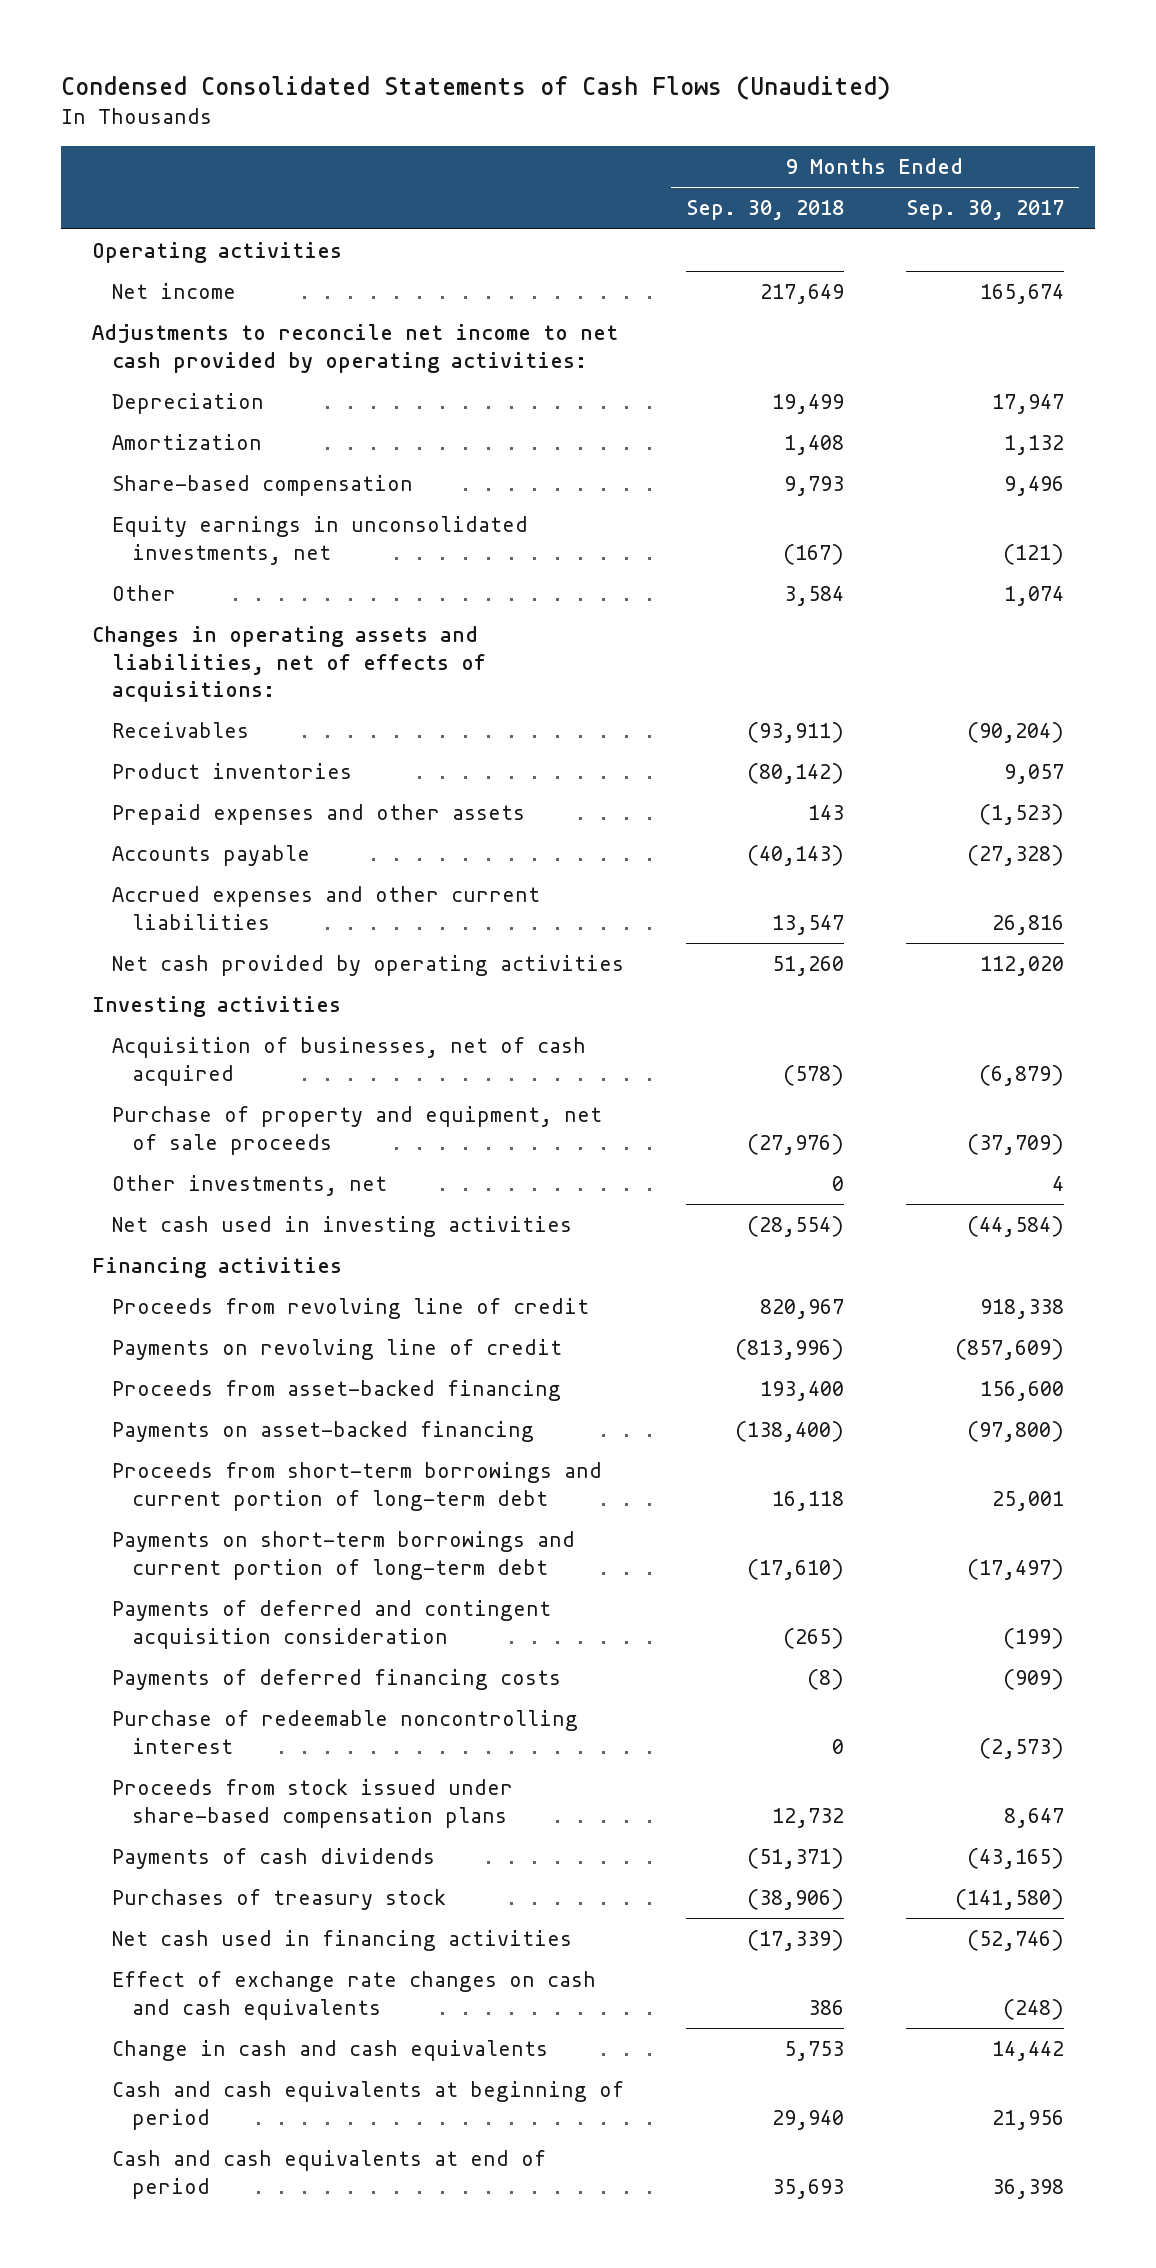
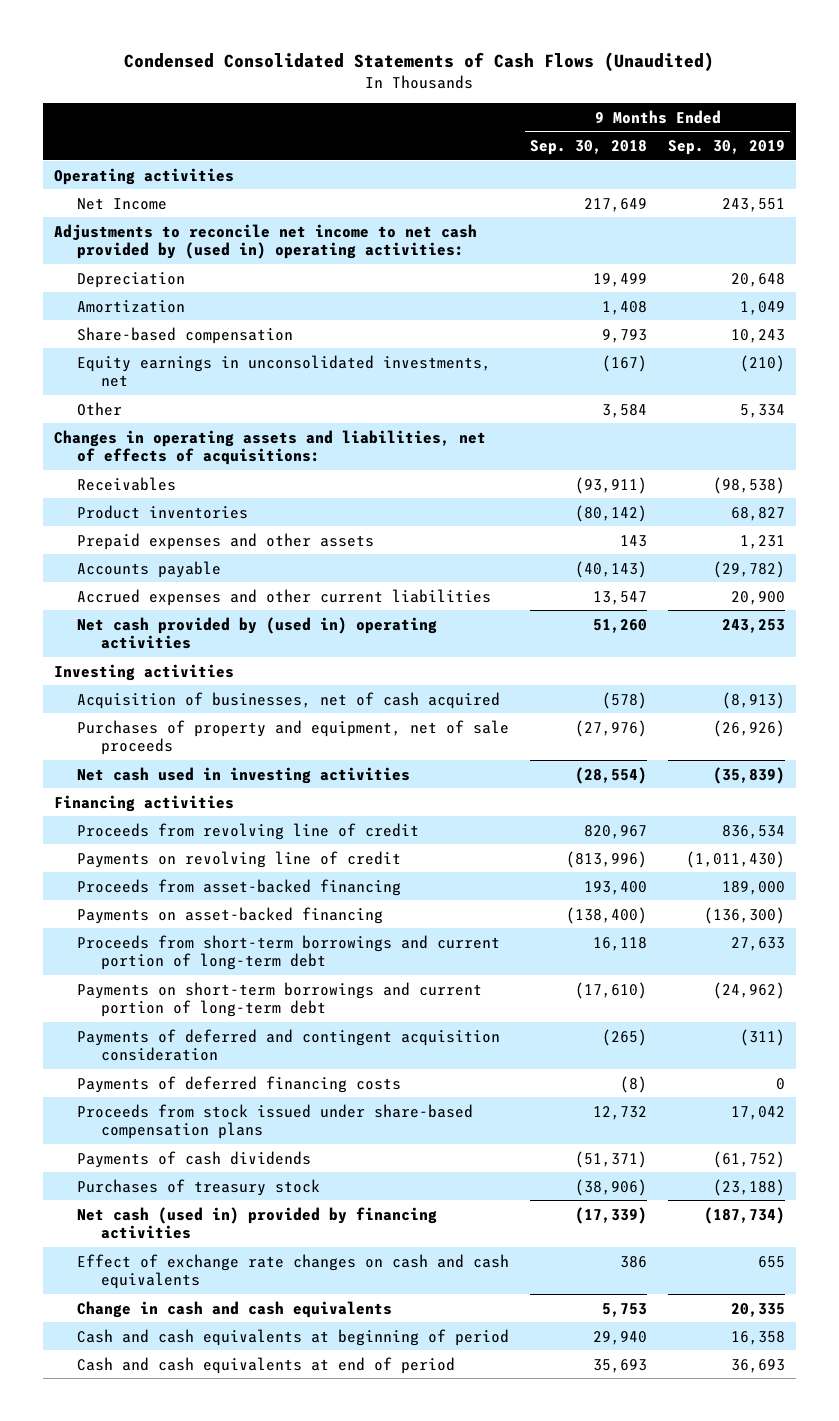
[905,200,1064,221] Sep. 30, 2017 -> none
none -> [668,139,786,155] Sep. 30, 2019
[112,283,237,300] Net income -> [77,197,168,210] Net Income
[92,324,619,373] Adjustments to reconcile net income to net cash provided by operating activities: -> [53,223,477,260] Adjustments to reconcile net income to net cash provided by (used in) operating activities:
[112,955,625,977] Net cash provided by operating activities -> [77,616,438,650] Net cash provided by (used in) operating activities
[112,1175,388,1197] Other investments, net -> none
[112,1106,603,1155] Purchase of property and equipment, net of sale proceeds -> [77,719,510,756] Purchases of property and equipment, net of sale proceeds
[112,1710,579,1754] Purchase of redeemable noncontrolling interest -> none
[112,1930,573,1952] Net cash used in financing activities -> [77,1206,438,1240] Net cash (used in) provided by financing activities

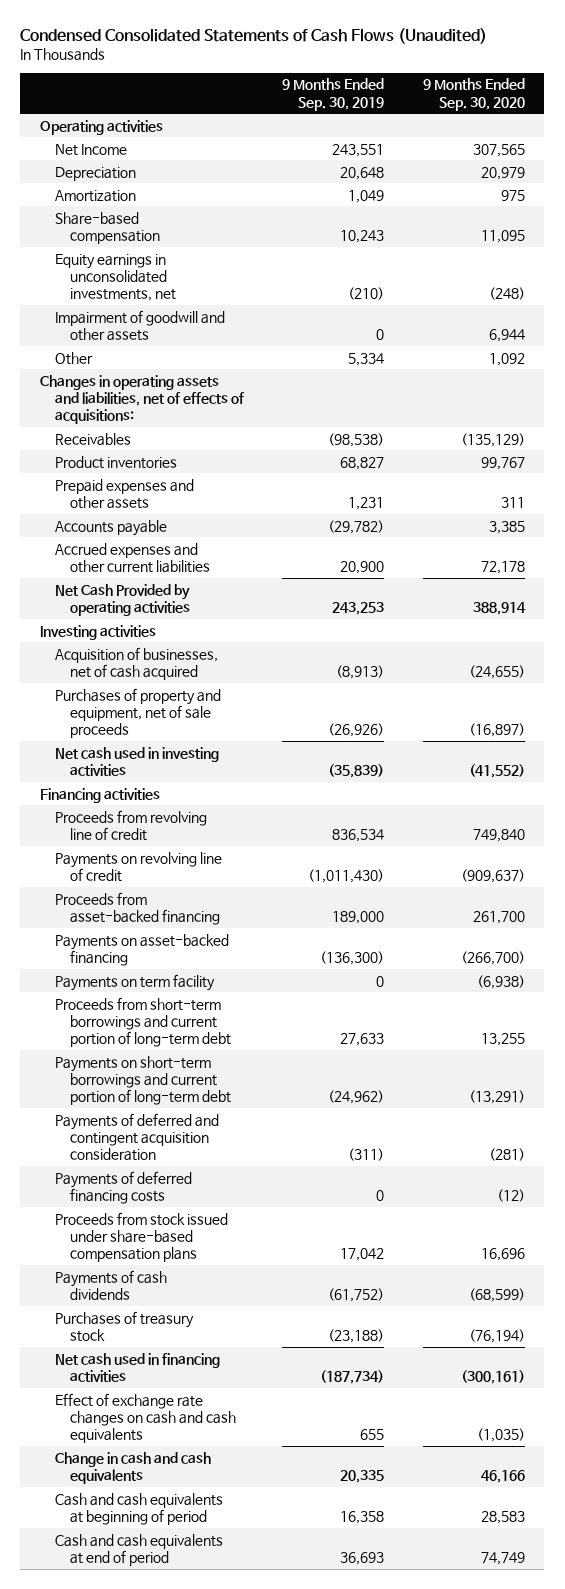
[530,139,648,155] Sep. 30, 2018 -> none
none -> [423,78,526,111] 9 Months Ended Sep. 30, 2020
[53,223,477,260] Adjustments to reconcile net income to net cash provided by (used in) operating activities: -> none
none -> [54,309,225,341] Impairment of goodwill and other assets
[77,616,438,650] Net cash provided by (used in) operating activities -> [54,583,190,616] Net Cash Provided by operating activities
none -> [54,973,215,991] Payments on term facility
[77,1206,438,1240] Net cash (used in) provided by financing activities -> [54,1352,220,1382] Net cash used in financing activities

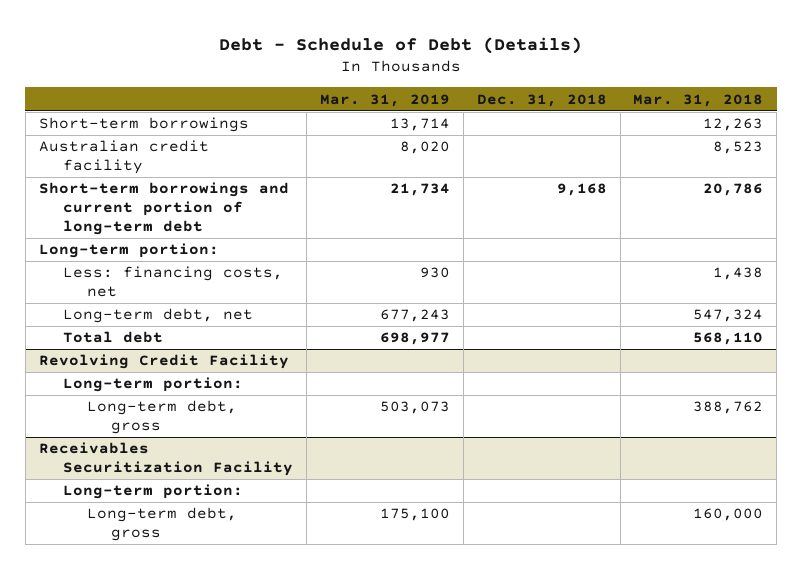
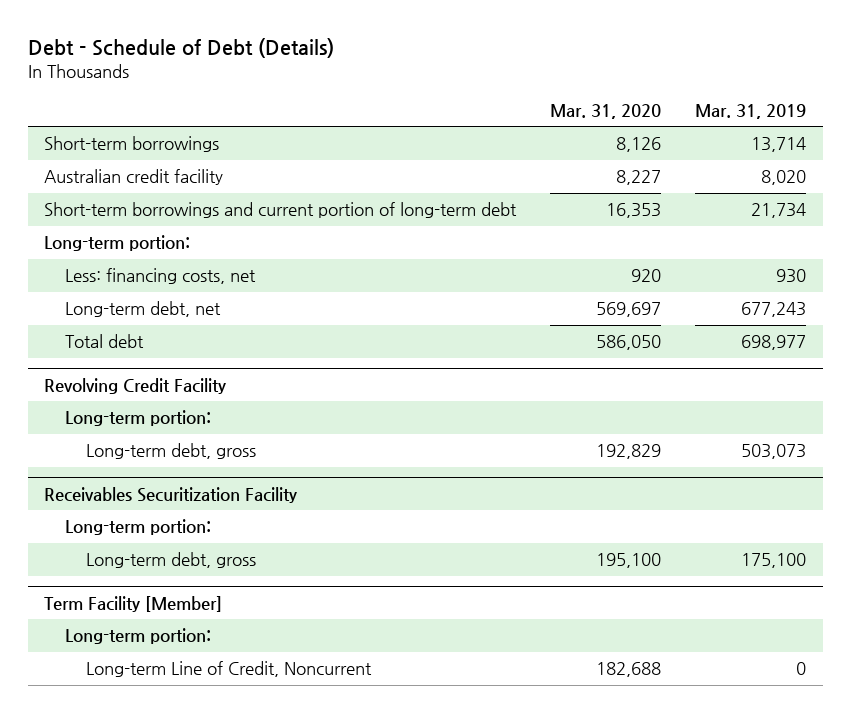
[476,93,607,107] Dec. 31, 2018 -> none
[633,93,764,107] Mar. 31, 2018 -> none
none -> [550,103,662,119] Mar. 31, 2020
none -> [44,595,223,612] Term Facility [Member]
none -> [65,628,212,645] Long-term portion:
none -> [86,661,373,678] Long-term Line of Credit, Noncurrent

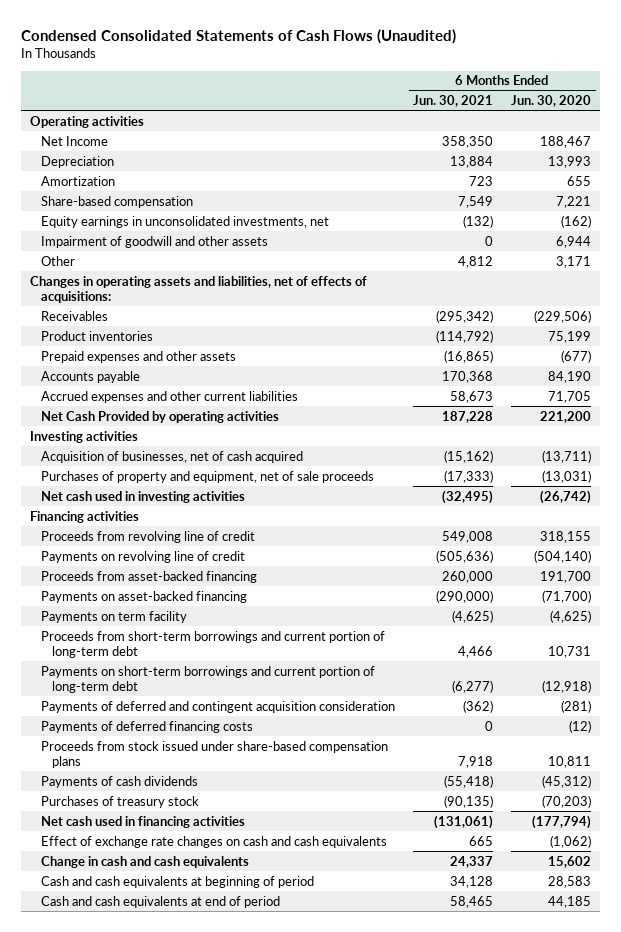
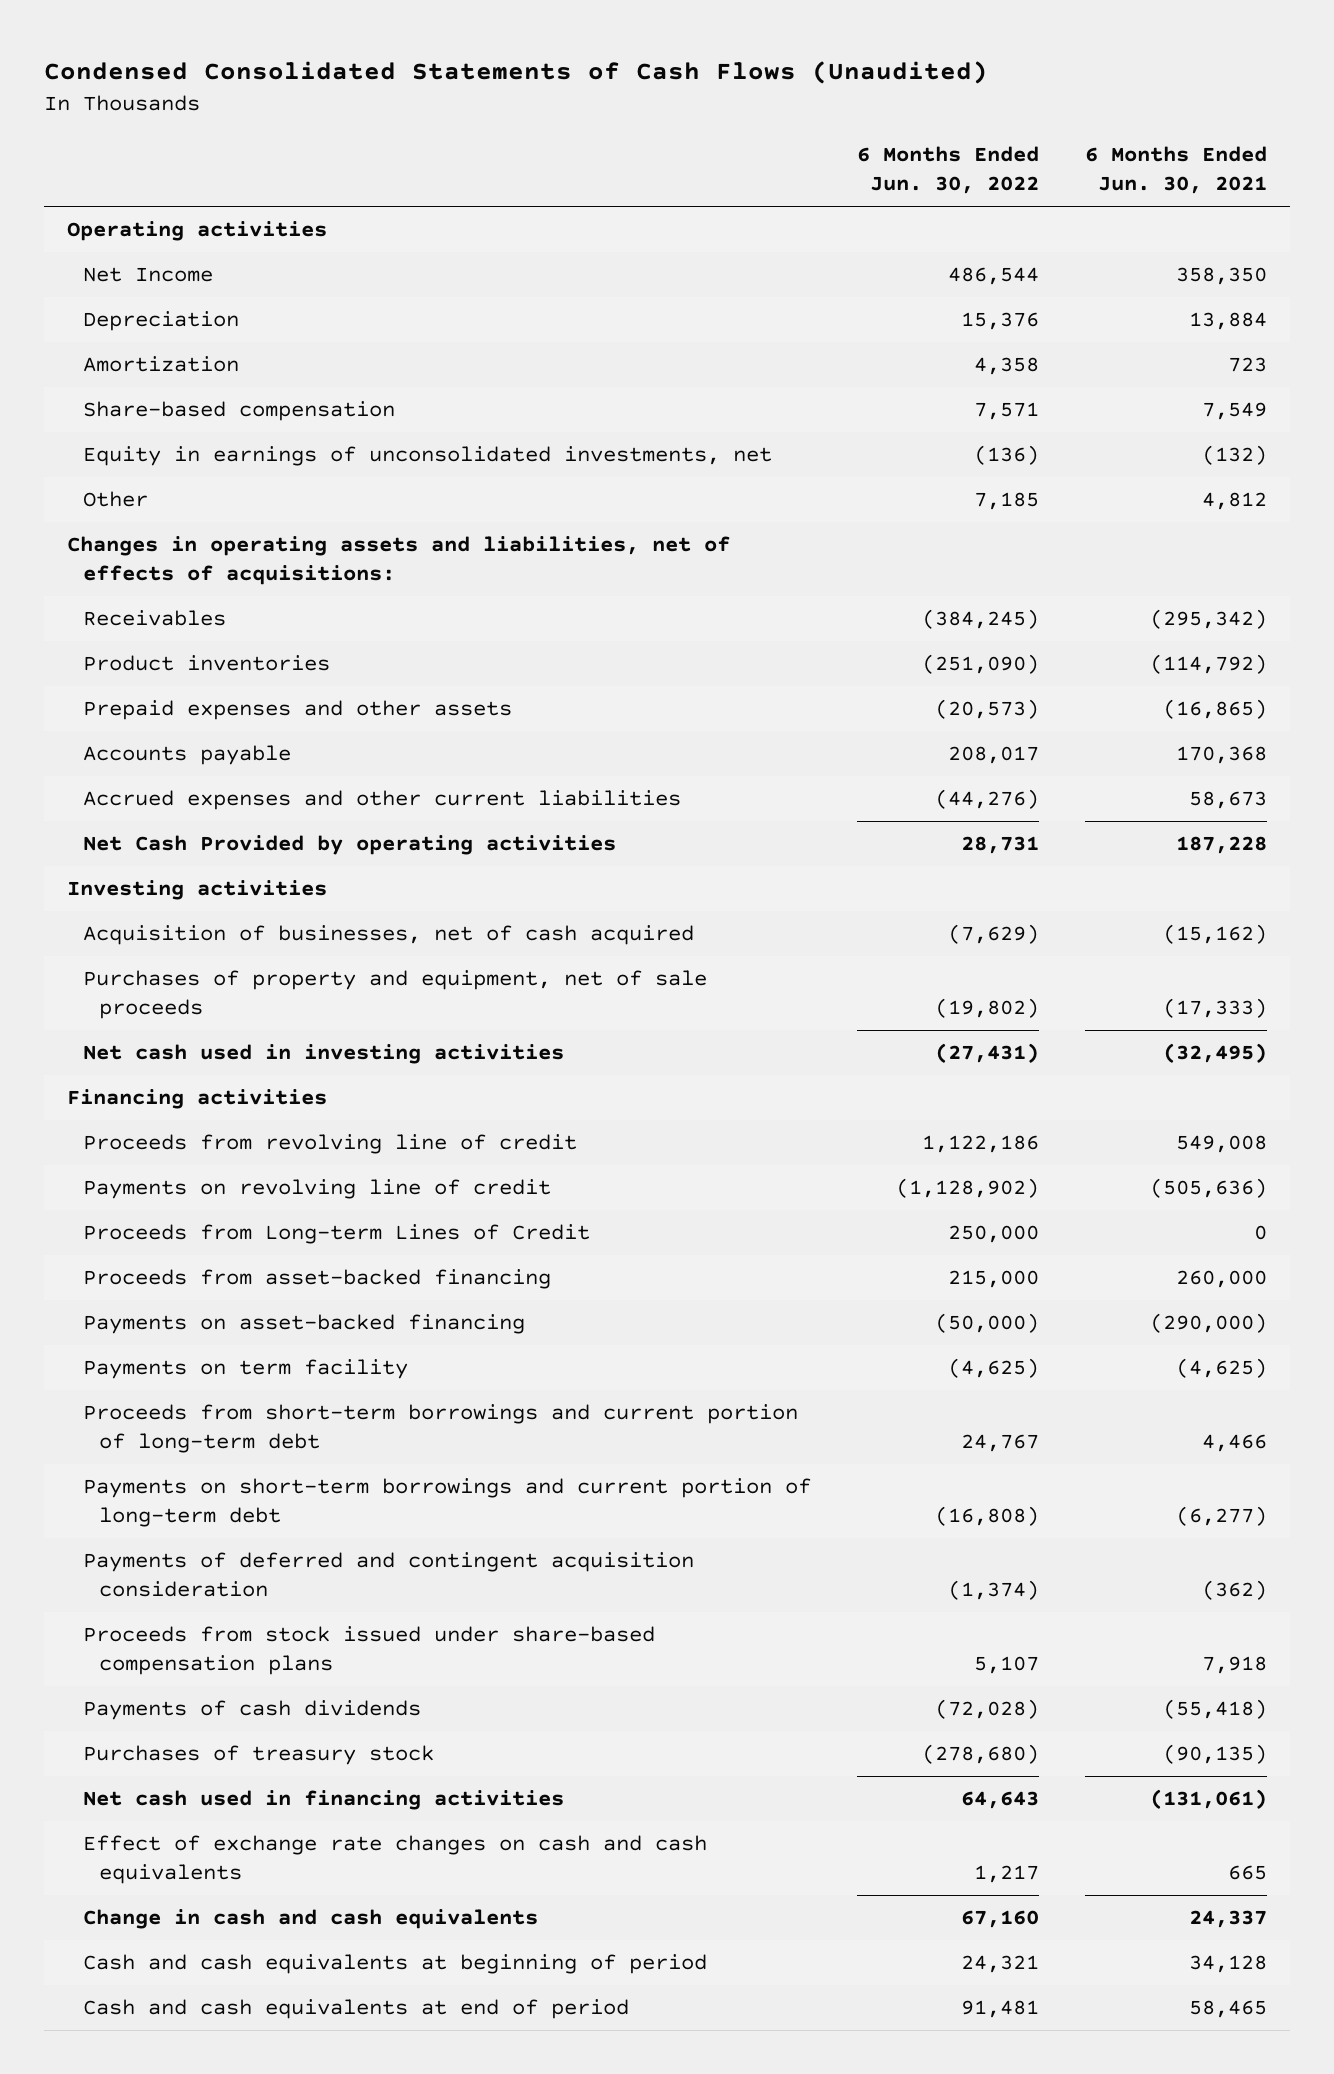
[511,95,592,108] Jun. 30, 2020 -> none
none -> [856,146,1039,195] 6 Months Ended Jun. 30, 2022
[41,235,269,248] Impairment of goodwill and other assets -> none
[41,215,330,228] Equity earnings in unconsolidated investments, net -> [83,446,773,467] Equity in earnings of unconsolidated investments, net
none -> [83,1224,591,1245] Proceeds from Long-term Lines of Credit
[41,720,254,733] Payments of deferred financing costs -> none

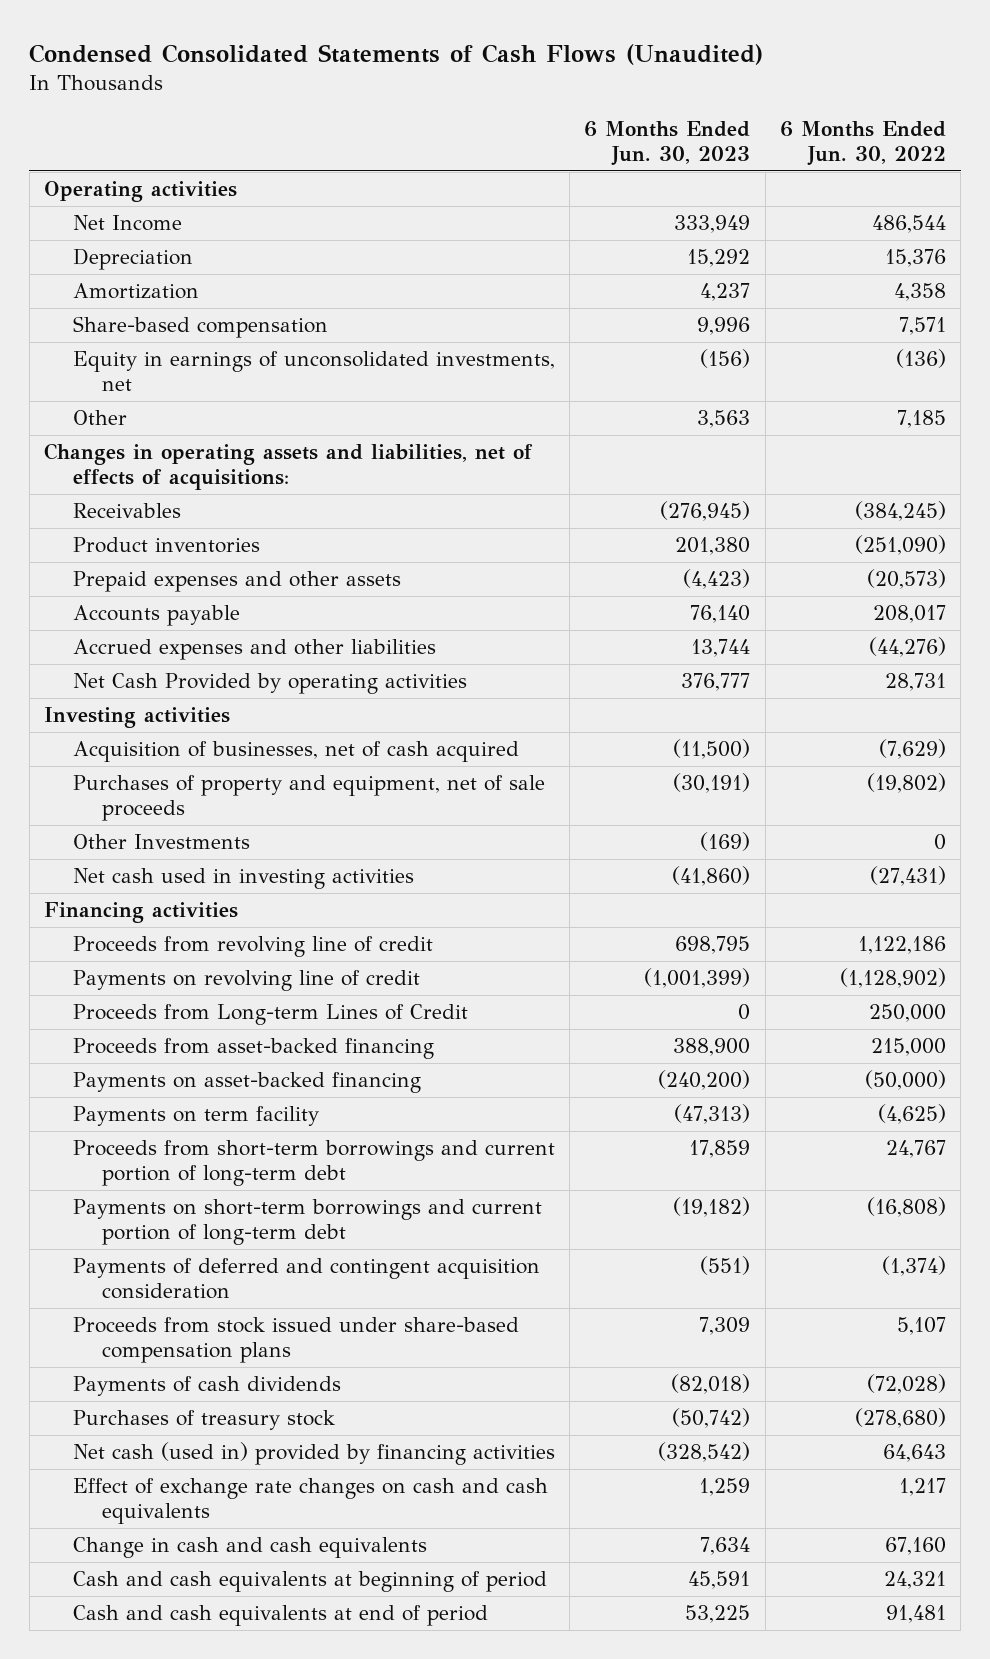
[1084,146,1267,195] 6 Months Ended Jun. 30, 2021 -> none
none -> [584,120,751,166] 6 Months Ended Jun. 30, 2023
[83,790,682,811] Accrued expenses and other current liabilities -> [73,639,437,661] Accrued expenses and other liabilities
none -> [73,834,251,850] Other Investments
[83,1790,565,1811] Net cash used in financing activities -> [73,1442,556,1466] Net cash (used in) provided by financing activities

